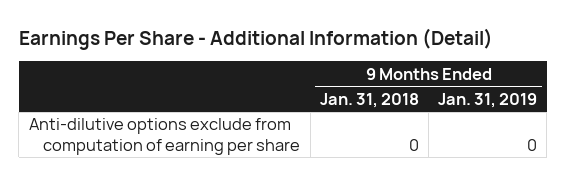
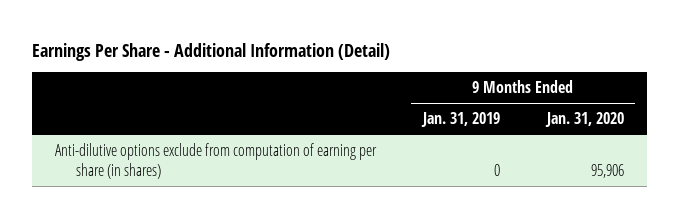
[319,92,419,108] Jan. 31, 2018 -> none
none -> [544,112,624,128] Jan. 31, 2020
[28,118,301,155] Anti-dilutive options exclude from computation of earning per share -> [55,143,378,179] Anti-dilutive options exclude from computation of earning per share (in shares)

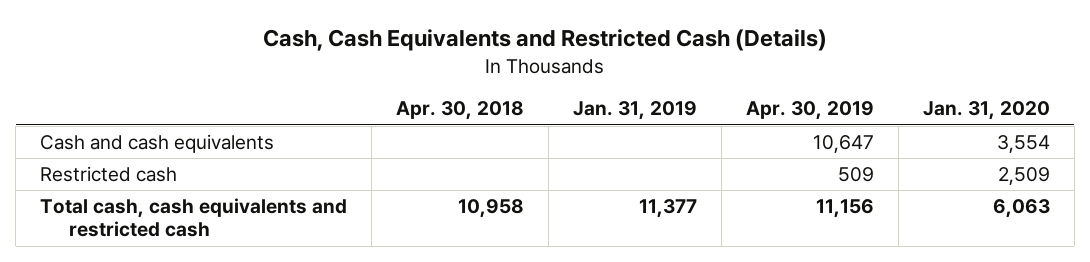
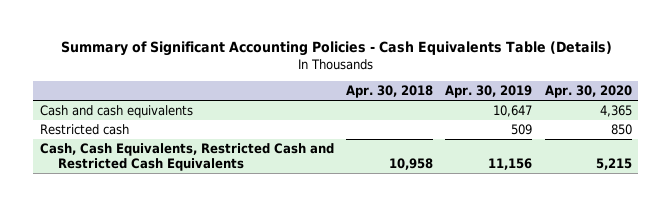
[262,29,827,52] Cash, Cash Equivalents and Restricted Cash (Details) -> [60,41,612,57] Summary of Significant Accounting Policies - Cash Equivalents Table (Details)
[572,101,697,121] Jan. 31, 2019 -> none
[922,101,1050,121] Jan. 31, 2020 -> none
none -> [544,85,632,99] Apr. 30, 2020
[40,198,348,238] Total cash, cash equivalents and restricted cash -> [39,142,334,171] Cash, Cash Equivalents, Restricted Cash and Restricted Cash Equivalents

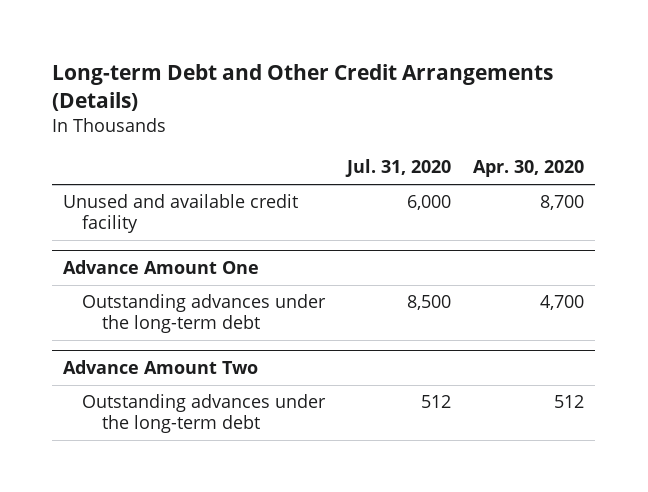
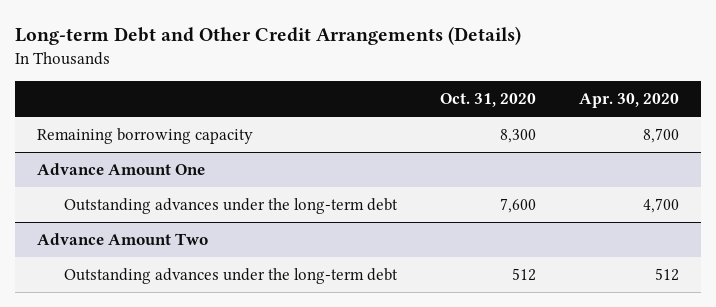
[345,159,452,178] Jul. 31, 2020 -> none
none -> [439,93,536,108] Oct. 31, 2020
[63,194,299,234] Unused and available credit facility -> [36,128,253,145] Remaining borrowing capacity

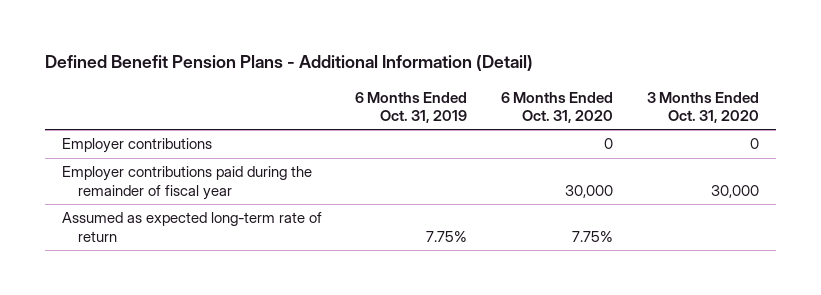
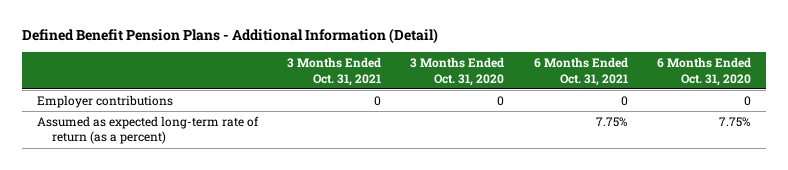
[355,91,468,123] 6 Months Ended Oct. 31, 2019 -> none
none -> [286,57,381,86] 3 Months Ended Oct. 31, 2021
none -> [533,57,628,86] 6 Months Ended Oct. 31, 2021
[61,166,312,200] Employer contributions paid during the remainder of fiscal year -> none
[61,212,322,242] Assumed as expected long-term rate of return -> [36,115,259,145] Assumed as expected long-term rate of return (as a percent)

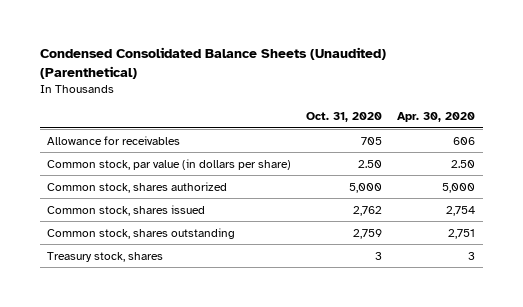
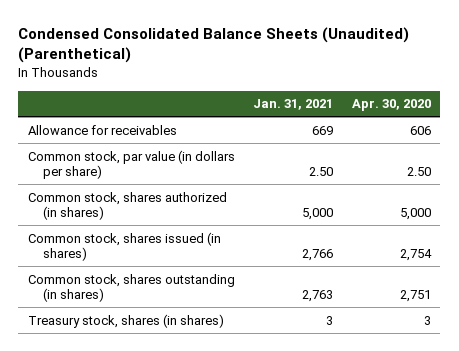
[306,112,383,123] Oct. 31, 2020 -> none
none -> [253,99,334,111] Jan. 31, 2021
[47,181,228,193] Common stock, shares authorized -> [27,191,227,221] Common stock, shares authorized (in shares)
[47,204,206,216] Common stock, shares issued -> [27,231,221,262] Common stock, shares issued (in shares)
[47,227,236,239] Common stock, shares outstanding -> [27,273,235,303] Common stock, shares outstanding (in shares)
[47,251,164,262] Treasury stock, shares -> [27,313,224,328] Treasury stock, shares (in shares)

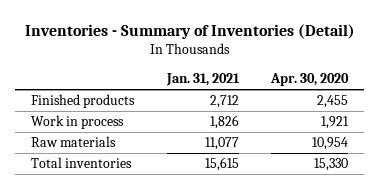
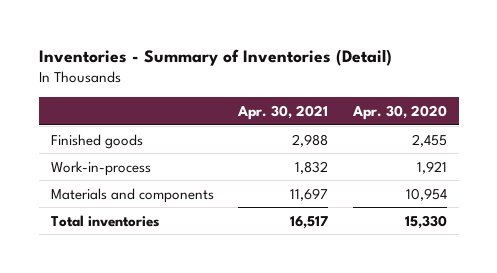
[165,73,240,87] Jan. 31, 2021 -> none
none -> [237,105,329,121] Apr. 30, 2021
[31,94,136,109] Finished products -> [50,133,143,149] Finished goods
[31,115,125,130] Work in process -> [50,160,151,176] Work-in-process
[31,136,117,148] Raw materials -> [50,187,214,203] Materials and components

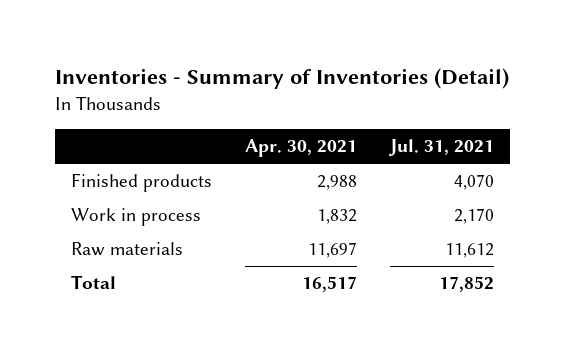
[351,105,447,121] Apr. 30, 2020 -> none
none -> [388,139,494,157] Jul. 31, 2021
[50,133,143,149] Finished goods -> [71,173,213,193] Finished products
[50,160,151,176] Work-in-process -> [71,208,202,227] Work in process
[50,187,214,203] Materials and components -> [71,242,184,257] Raw materials
[50,214,159,227] Total inventories -> [71,275,117,290] Total

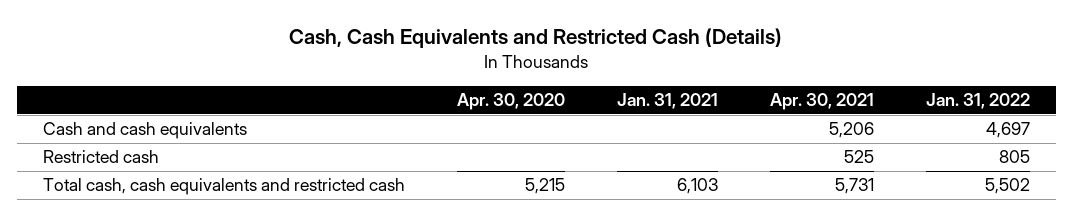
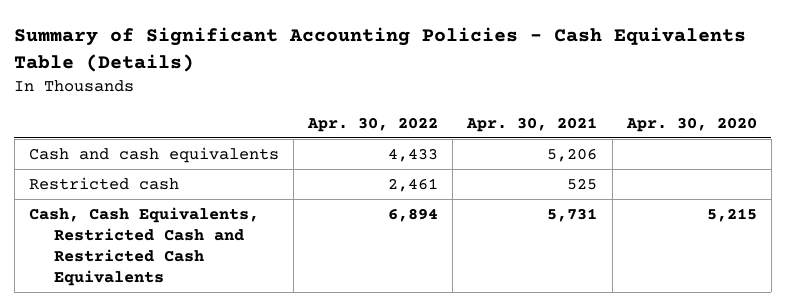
[289,28,783,49] Cash, Cash Equivalents and Restricted Cash (Details) -> [14,26,747,72] Summary of Significant Accounting Policies - Cash Equivalents Table (Details)
[616,93,718,110] Jan. 31, 2021 -> none
[925,93,1030,110] Jan. 31, 2022 -> none
none -> [307,116,439,132] Apr. 30, 2022
[42,178,405,196] Total cash, cash equivalents and restricted cash -> [28,206,259,287] Cash, Cash Equivalents, Restricted Cash and Restricted Cash Equivalents

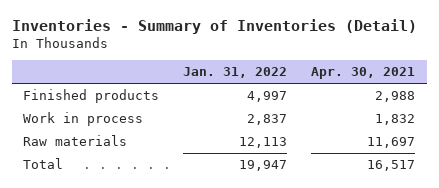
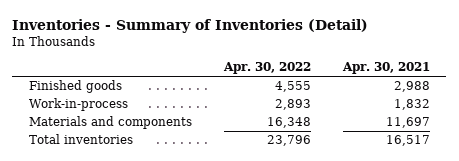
[183,67,288,79] Jan. 31, 2022 -> none
none -> [222,62,311,75] Apr. 30, 2022
[23,89,160,104] Finished products -> [28,80,122,94] Finished goods
[23,112,144,127] Work in process -> [28,98,128,112] Work-in-process
[23,135,128,147] Raw materials -> [28,116,192,130] Materials and components
[23,158,64,170] Total -> [28,134,133,145] Total inventories

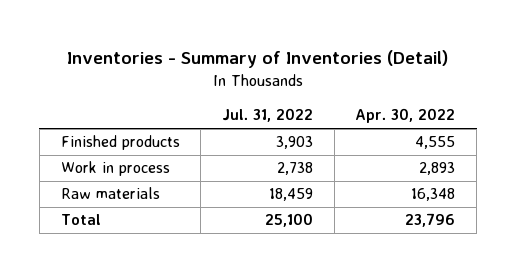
[342,62,431,75] Apr. 30, 2021 -> none
none -> [222,108,314,123] Jul. 31, 2022
[28,80,122,94] Finished goods -> [60,135,180,151] Finished products
[28,98,128,112] Work-in-process -> [60,161,170,177] Work in process
[28,116,192,130] Materials and components -> [60,187,160,200] Raw materials
[28,134,133,145] Total inventories -> [60,214,101,226] Total

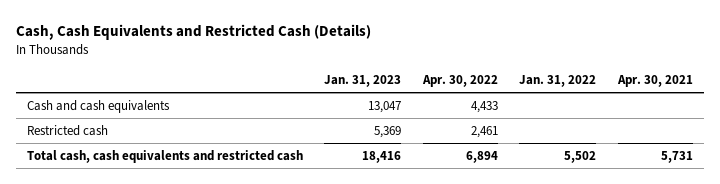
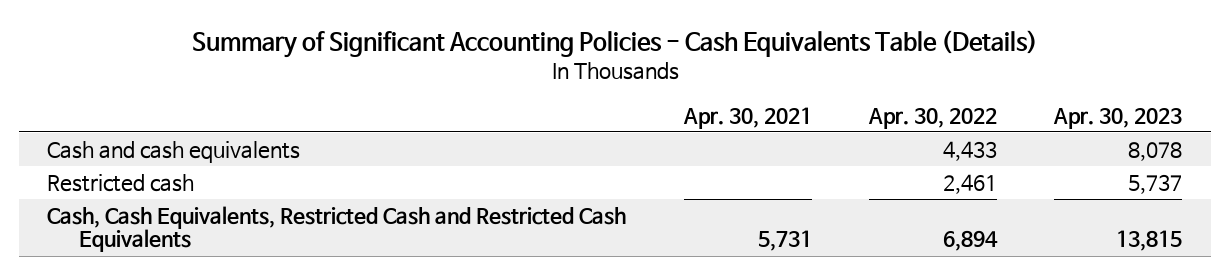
[16,24,372,41] Cash, Cash Equivalents and Restricted Cash (Details) -> [191,30,1038,59] Summary of Significant Accounting Policies - Cash Equivalents Table (Details)
[324,75,402,88] Jan. 31, 2023 -> none
[519,75,597,88] Jan. 31, 2022 -> none
none -> [1053,107,1183,129] Apr. 30, 2023
[26,150,303,164] Total cash, cash equivalents and restricted cash -> [47,205,627,253] Cash, Cash Equivalents, Restricted Cash and Restricted Cash Equivalents

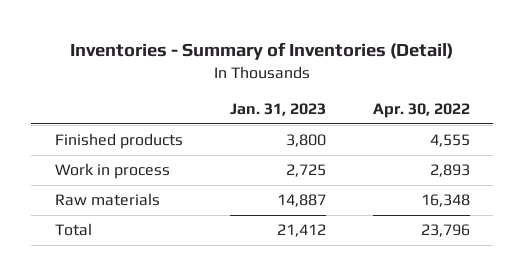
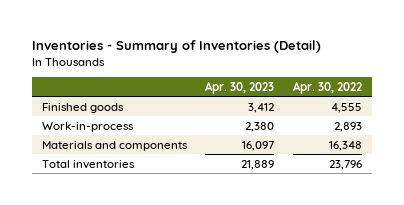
[229,102,326,116] Jan. 31, 2023 -> none
none -> [205,80,275,94] Apr. 30, 2023
[54,133,183,150] Finished products -> [41,102,124,113] Finished goods
[54,163,170,180] Work in process -> [41,121,134,132] Work-in-process
[54,193,160,207] Raw materials -> [41,140,188,151] Materials and components
[54,223,92,237] Total -> [41,159,135,169] Total inventories

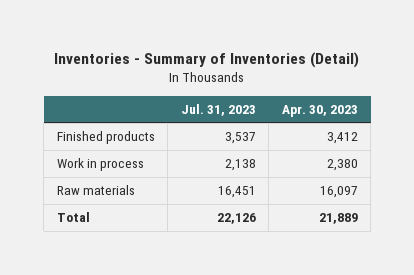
[293,80,363,94] Apr. 30, 2022 -> none
none -> [180,103,256,116] Jul. 31, 2023
[41,102,124,113] Finished goods -> [56,130,155,144] Finished products
[41,121,134,132] Work-in-process -> [56,157,144,171] Work in process
[41,140,188,151] Materials and components -> [56,184,135,195] Raw materials
[41,159,135,169] Total inventories -> [56,211,90,222] Total

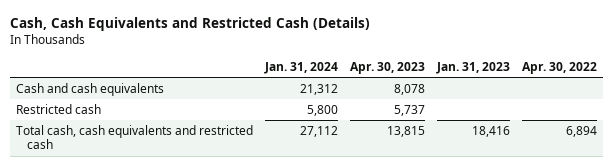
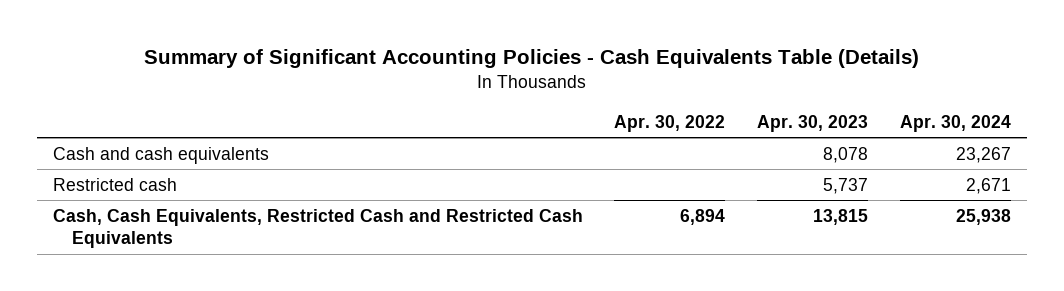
[10,17,371,32] Cash, Cash Equivalents and Restricted Cash (Details) -> [143,49,919,69] Summary of Significant Accounting Policies - Cash Equivalents Table (Details)
[263,61,338,74] Jan. 31, 2024 -> none
[435,61,510,74] Jan. 31, 2023 -> none
none -> [899,114,1011,132] Apr. 30, 2024
[15,124,253,150] Total cash, cash equivalents and restricted cash -> [52,208,583,249] Cash, Cash Equivalents, Restricted Cash and Restricted Cash Equivalents

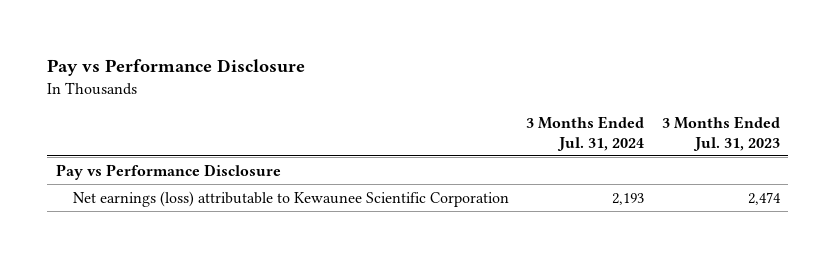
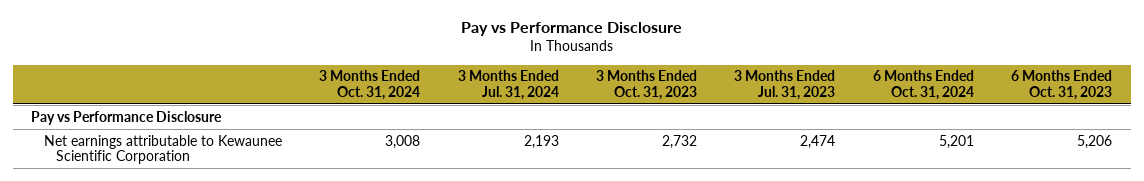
none -> [319,70,421,100] 3 Months Ended Oct. 31, 2024
none -> [595,70,697,100] 3 Months Ended Oct. 31, 2023
none -> [872,70,974,100] 6 Months Ended Oct. 31, 2024
none -> [1011,70,1113,100] 6 Months Ended Oct. 31, 2023
[73,190,510,207] Net earnings (loss) attributable to Kewaunee Scientific Corporation -> [43,134,282,165] Net earnings attributable to Kewaunee Scientific Corporation

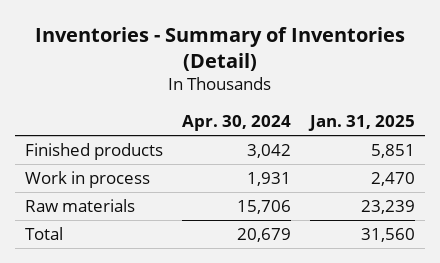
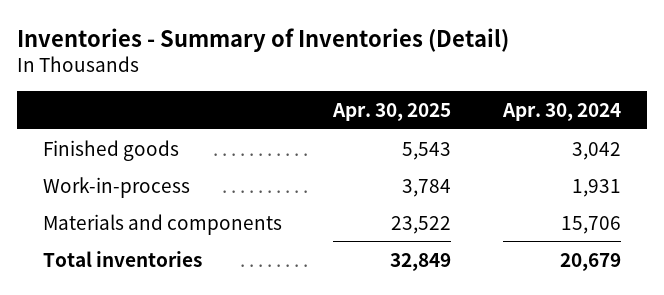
[308,115,416,132] Jan. 31, 2025 -> none
none -> [332,102,452,121] Apr. 30, 2025
[25,143,164,161] Finished products -> [42,139,179,161] Finished goods
[25,171,151,189] Work in process -> [42,176,190,198] Work-in-process
[25,199,136,213] Raw materials -> [42,213,282,235] Materials and components
[25,227,64,241] Total -> [42,250,202,267] Total inventories

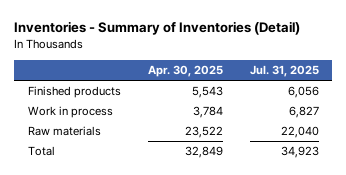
[501,102,621,121] Apr. 30, 2024 -> none
none -> [249,65,319,78] Jul. 31, 2025
[42,139,179,161] Finished goods -> [27,86,121,99] Finished products
[42,176,190,198] Work-in-process -> [27,106,113,119] Work in process
[42,213,282,235] Materials and components -> [27,126,101,137] Raw materials
[42,250,202,267] Total inventories -> [27,146,55,157] Total

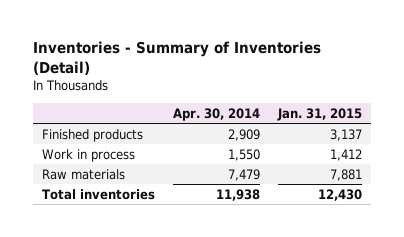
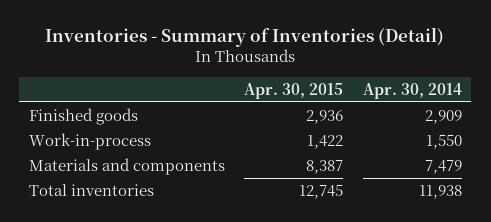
[276,107,362,121] Jan. 31, 2015 -> none
none -> [244,82,344,99] Apr. 30, 2015
[42,128,144,142] Finished products -> [28,107,138,125] Finished goods
[42,148,136,162] Work in process -> [28,132,151,150] Work-in-process
[42,168,126,180] Raw materials -> [28,157,225,175] Materials and components

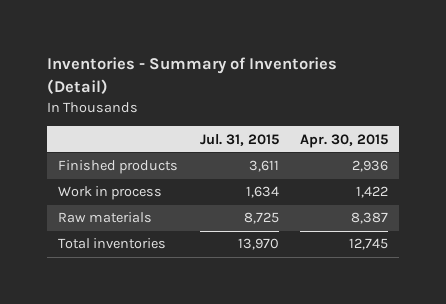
[362,82,462,99] Apr. 30, 2014 -> none
none -> [199,133,279,146] Jul. 31, 2015
[28,107,138,125] Finished goods -> [57,160,178,175] Finished products
[28,132,151,150] Work-in-process -> [57,186,162,201] Work in process
[28,157,225,175] Materials and components -> [57,212,152,224] Raw materials

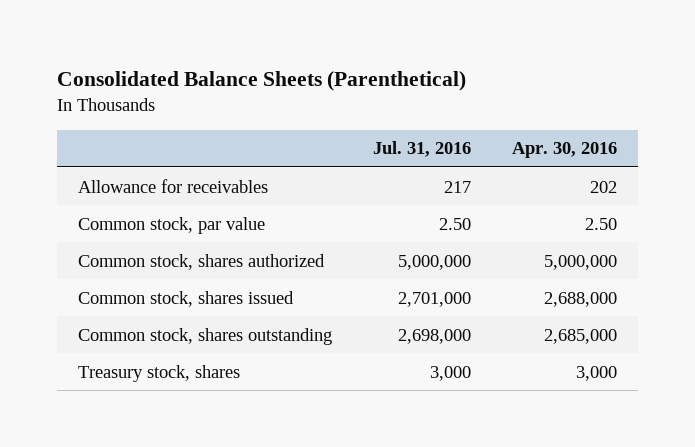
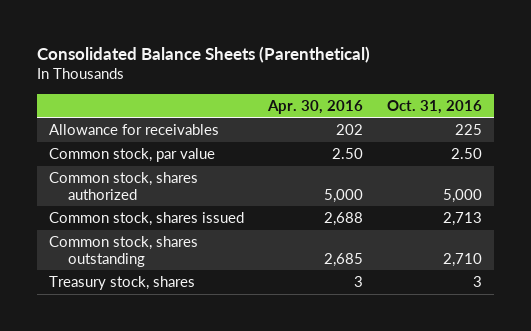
[372,141,471,158] Jul. 31, 2016 -> none
none -> [386,99,482,114] Oct. 31, 2016
[544,254,618,270] 5,000,000 -> [323,188,363,203] 5,000
[544,291,618,307] 2,688,000 -> [323,212,363,227] 2,688
[544,328,618,344] 2,685,000 -> [323,252,363,267] 2,685
[576,365,618,381] 3,000 -> [353,276,363,288] 3

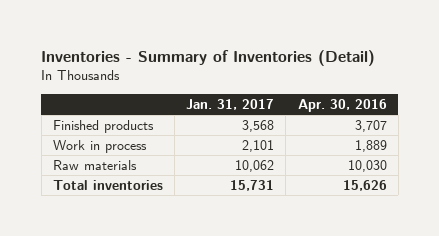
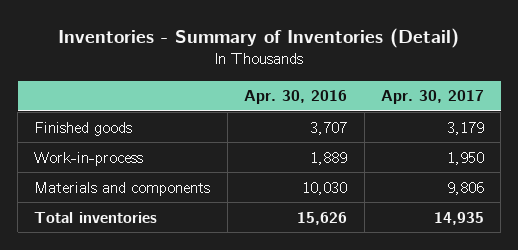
[186,98,275,110] Jan. 31, 2017 -> none
none -> [380,90,484,105] Apr. 30, 2017
[52,119,154,133] Finished products -> [34,121,133,136] Finished goods
[52,139,147,153] Work in process -> [34,151,144,166] Work-in-process
[52,159,137,170] Raw materials -> [34,181,211,196] Materials and components

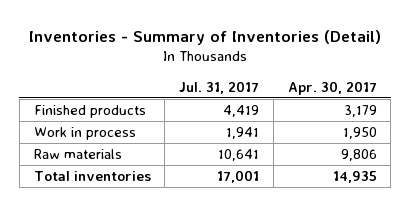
[244,90,348,105] Apr. 30, 2016 -> none
none -> [179,80,260,94] Jul. 31, 2017
[34,121,133,136] Finished goods -> [33,104,146,118] Finished products
[34,151,144,166] Work-in-process -> [33,126,136,140] Work in process
[34,181,211,196] Materials and components -> [33,148,122,159] Raw materials

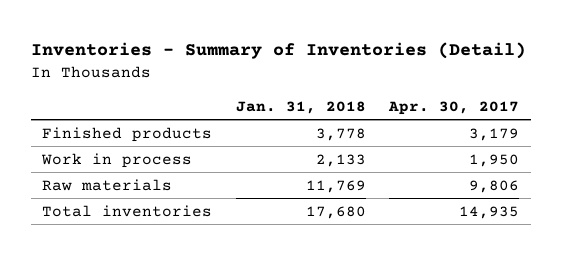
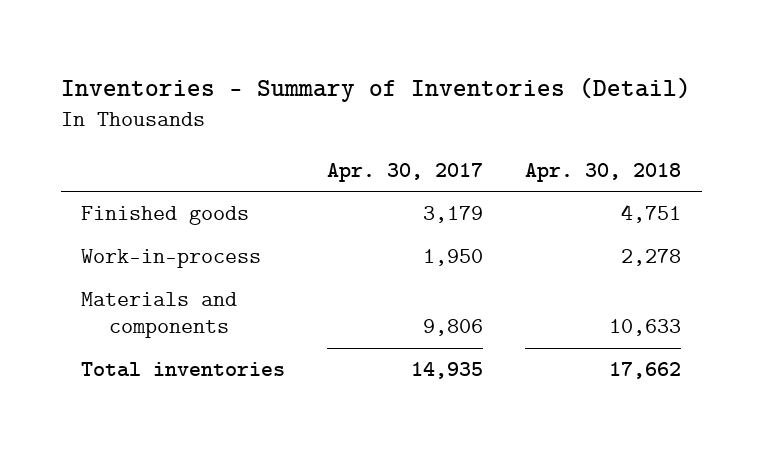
[235,100,366,114] Jan. 31, 2018 -> none
none -> [525,163,682,183] Apr. 30, 2018
[42,126,213,142] Finished products -> [81,206,250,226] Finished goods
[41,152,193,168] Work in process -> [81,249,262,269] Work-in-process
[42,178,173,191] Raw materials -> [81,292,238,339] Materials and components

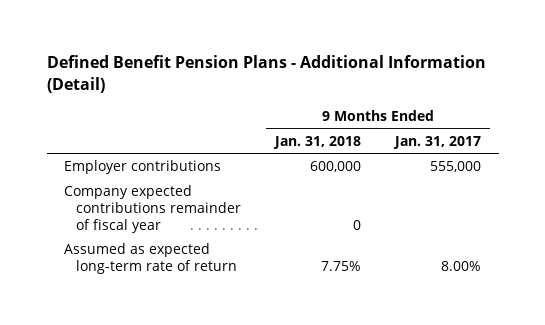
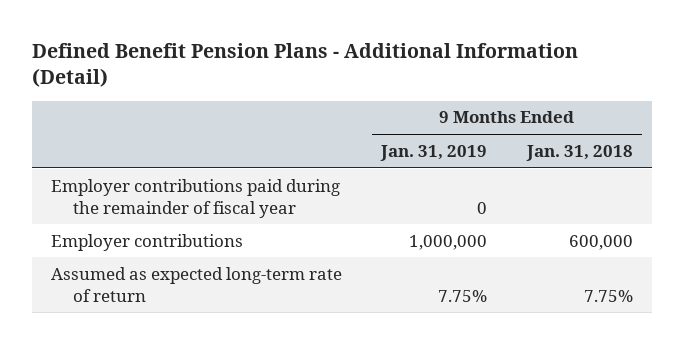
[393,135,482,149] Jan. 31, 2017 -> none
none -> [380,144,488,161] Jan. 31, 2019
none -> [51,178,341,218] Employer contributions paid during the remainder of fiscal year
[63,185,241,233] Company expected contributions remainder of fiscal year -> none

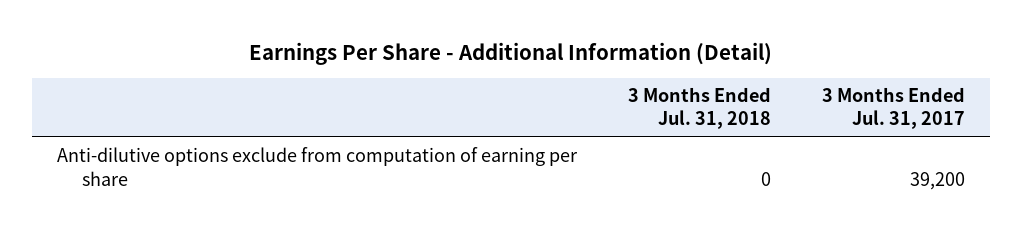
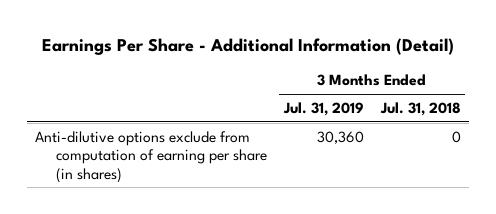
[821,87,965,130] 3 Months Ended Jul. 31, 2017 -> none
none -> [282,102,364,117] Jul. 31, 2019
[57,147,579,186] Anti-dilutive options exclude from computation of earning per share -> [35,130,267,183] Anti-dilutive options exclude from computation of earning per share (in shares)

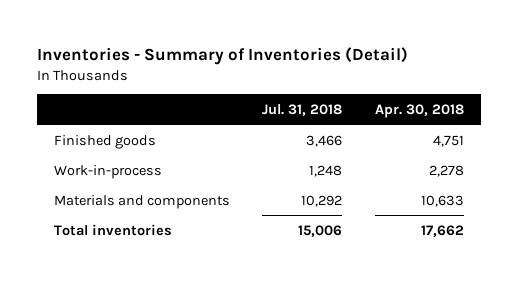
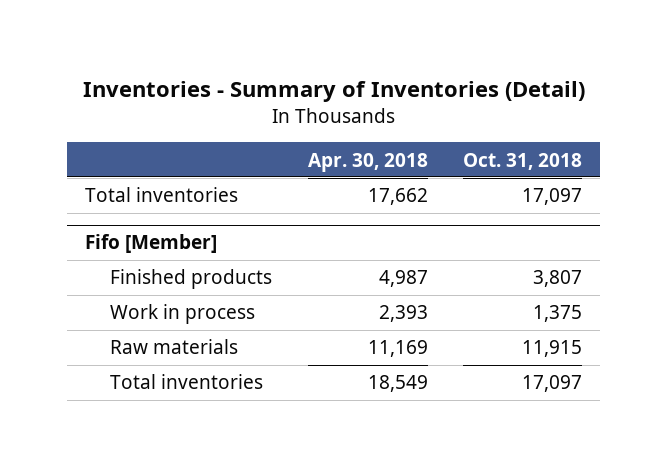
[262,103,343,116] Jul. 31, 2018 -> none
none -> [463,152,583,170] Oct. 31, 2018
[53,134,156,149] Finished goods -> none
[53,164,162,179] Work-in-process -> none
[53,194,230,209] Materials and components -> none
none -> [85,234,218,254] Fifo [Member]
none -> [109,269,272,290] Finished products
none -> [109,304,255,325] Work in process
none -> [109,339,238,355] Raw materials
none -> [109,374,263,390] Total inventories

